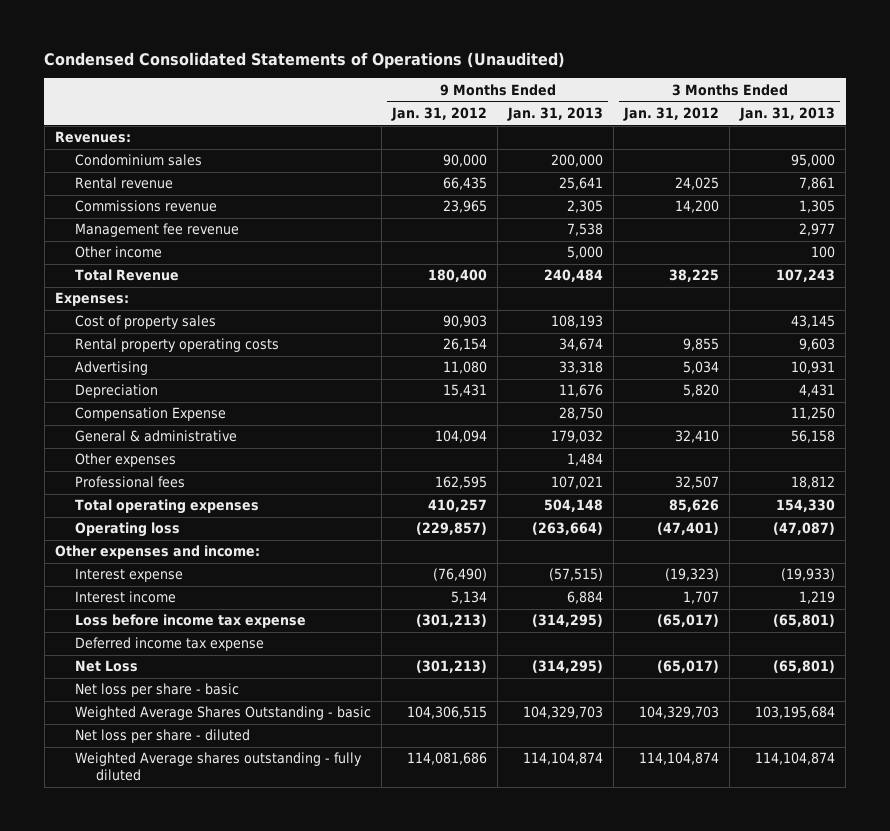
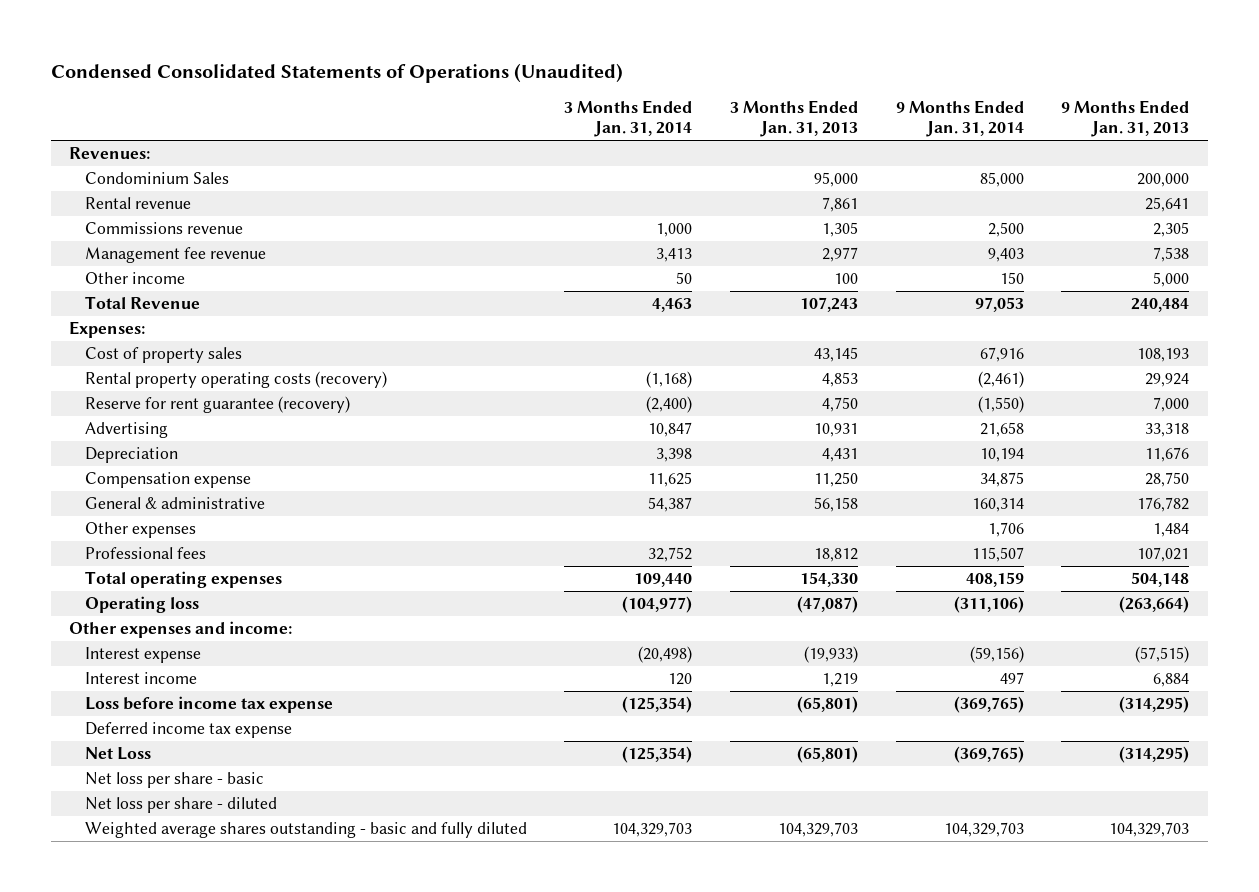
[391,106,488,121] Jan. 31, 2012 -> none
[623,106,720,121] Jan. 31, 2012 -> none
none -> [564,100,693,138] 3 Months Ended Jan. 31, 2014
none -> [895,100,1024,138] 9 Months Ended Jan. 31, 2014
[75,154,203,167] Condominium sales -> [84,172,229,185] Condominium Sales
[75,338,280,353] Rental property operating costs -> [84,371,387,389] Rental property operating costs (recovery)
[559,338,604,352] 34,674 -> [1145,373,1190,388] 29,924
[799,338,836,352] 9,603 -> [821,372,858,388] 4,853
none -> [84,396,350,414] Reserve for rent guarantee (recovery)
[75,407,227,422] Compensation Expense -> [84,472,251,489] Compensation expense
[551,430,604,444] 179,032 -> [1137,497,1190,513] 176,782
[75,706,372,721] Weighted Average Shares Outstanding - basic -> none
[75,752,363,782] Weighted Average shares outstanding - fully diluted -> [84,822,527,839] Weighted average shares outstanding - basic and fully diluted
[523,752,604,766] 114,104,874 -> [1109,822,1190,838] 104,329,703
[755,752,836,766] 114,104,874 -> [777,822,858,838] 104,329,703

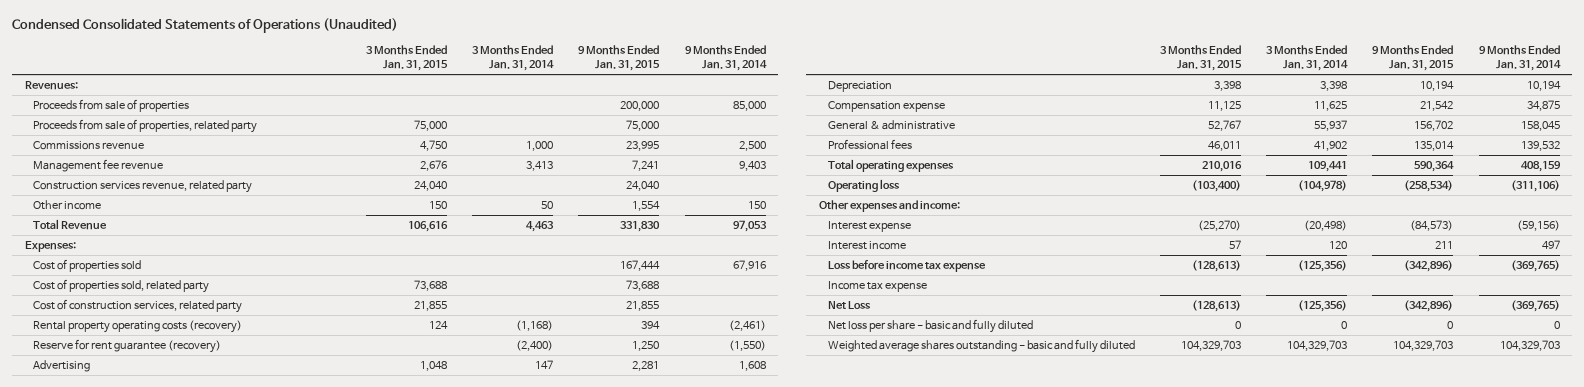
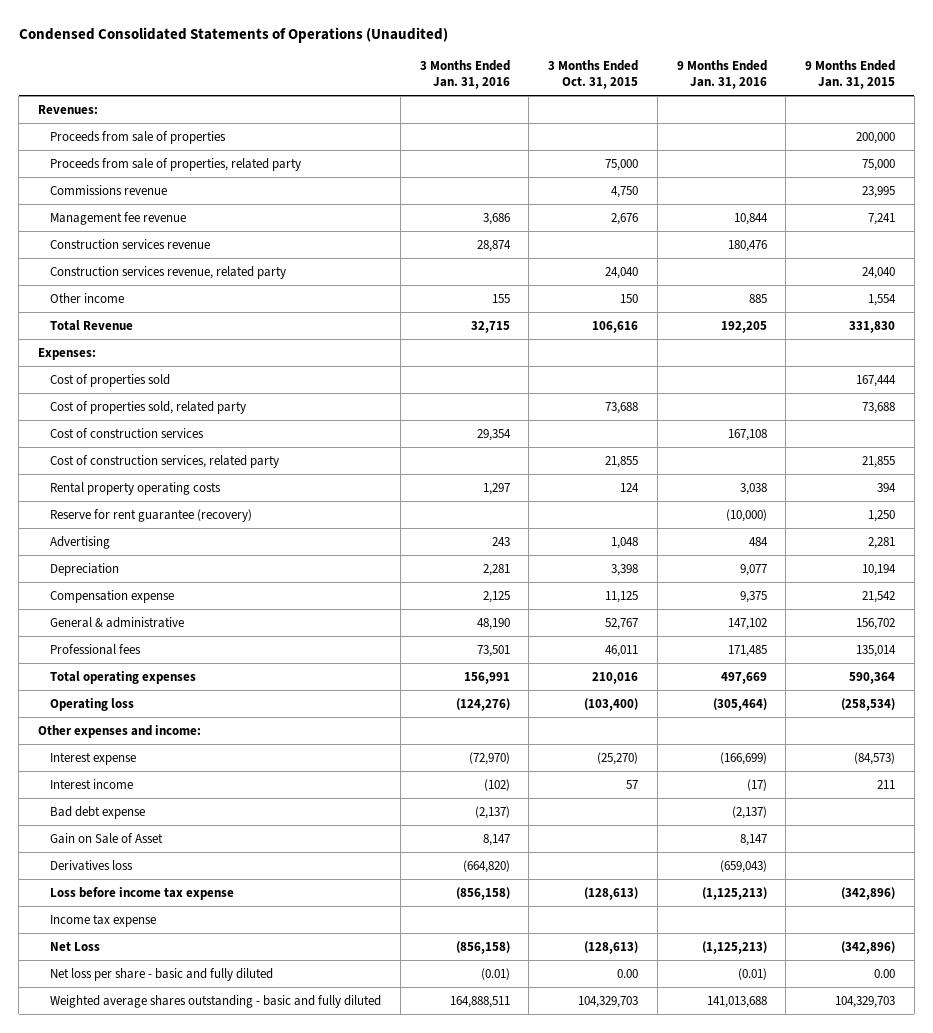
[365,45,448,72] 3 Months Ended Jan. 31, 2015 -> none
[472,45,555,72] 3 Months Ended Jan. 31, 2014 -> none
[684,45,767,72] 9 Months Ended Jan. 31, 2014 -> none
none -> [419,59,510,90] 3 Months Ended Jan. 31, 2016
none -> [548,59,639,90] 3 Months Ended Oct. 31, 2015
none -> [676,59,767,90] 9 Months Ended Jan. 31, 2016
none -> [50,238,211,249] Construction services revenue
none -> [50,427,205,438] Cost of construction services
[33,319,243,333] Rental property operating costs (recovery) -> [50,481,222,495] Rental property operating costs
none -> [50,805,146,819] Bad debt expense
none -> [50,832,164,844] Gain on Sale of Asset
none -> [50,859,134,871] Derivatives loss
[1447,320,1454,329] 0 -> [873,968,895,978] 0.00

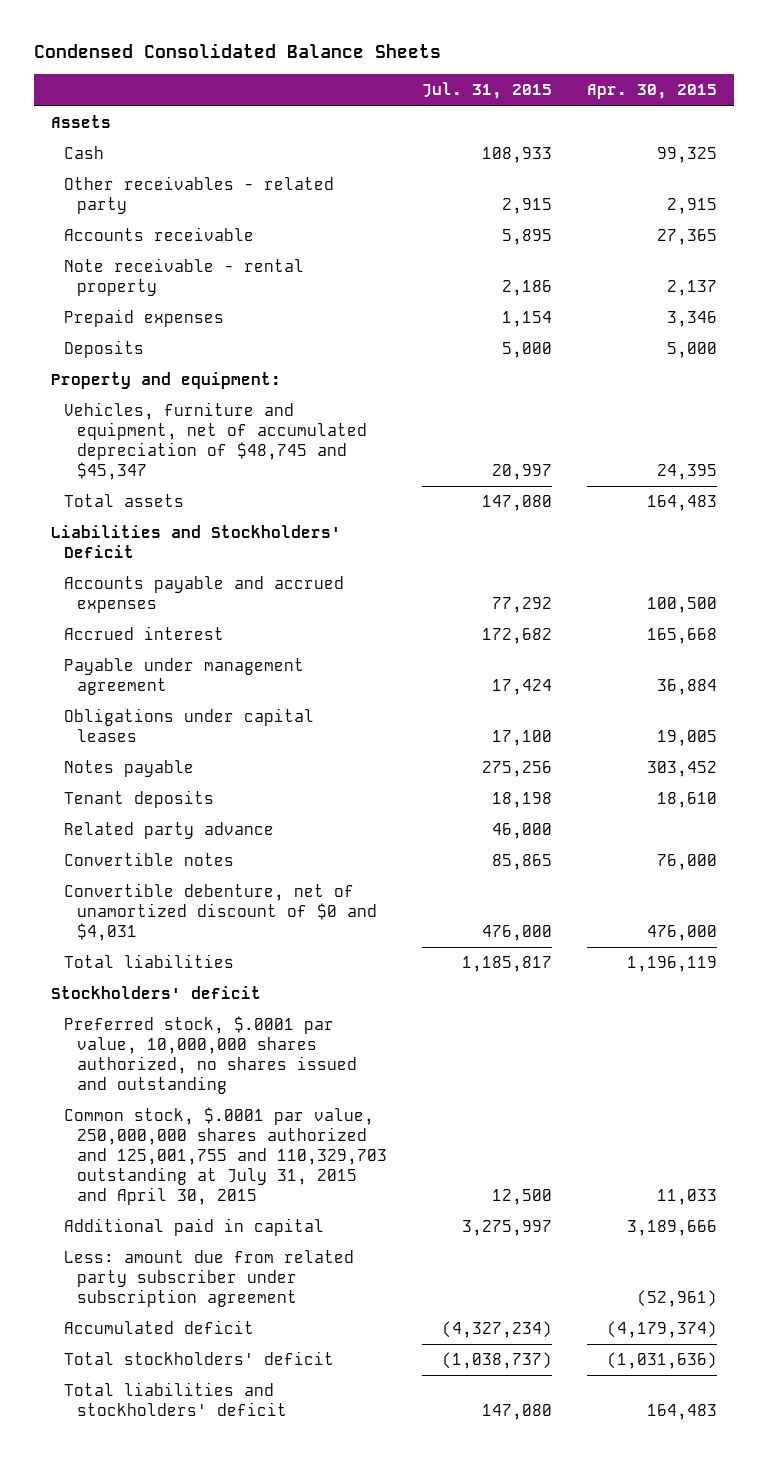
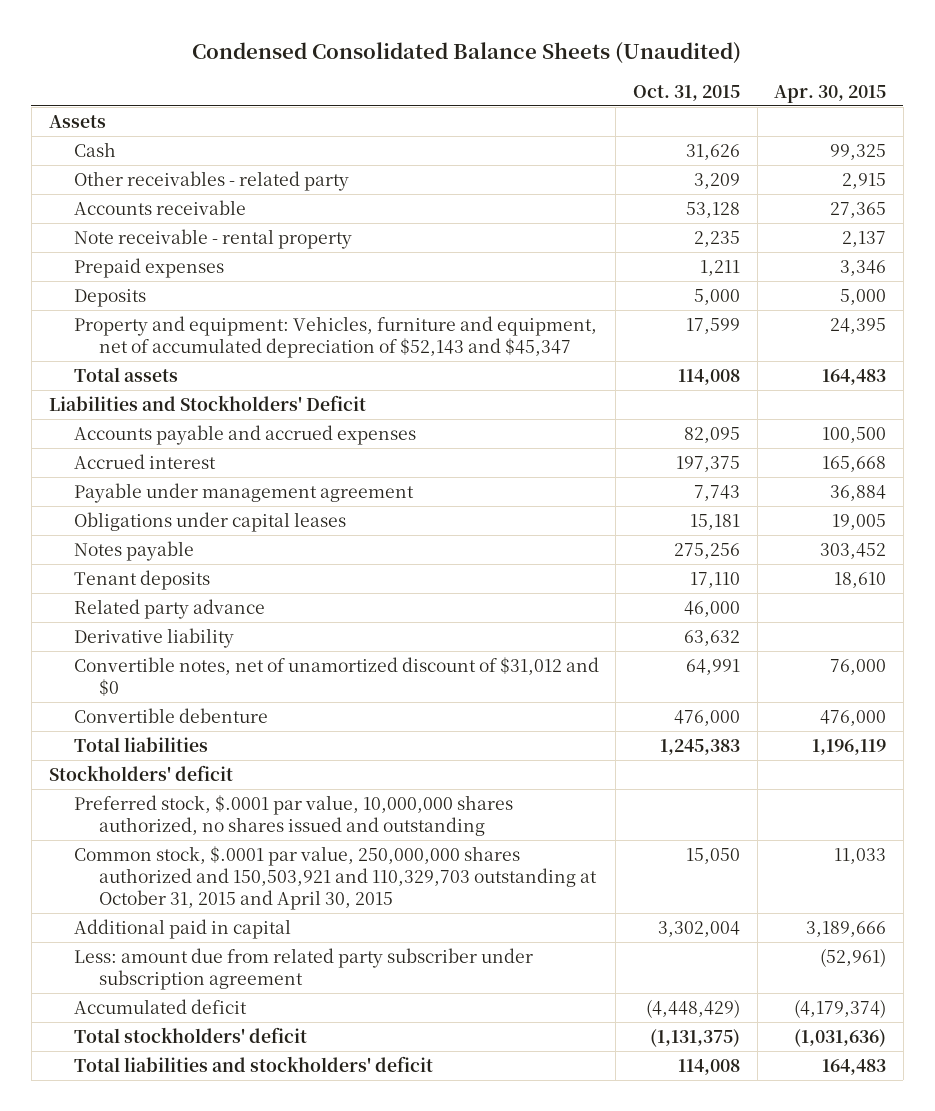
[33,43,441,59] Condensed Consolidated Balance Sheets -> [192,41,742,64] Condensed Consolidated Balance Sheets (Unaudited)
[422,82,553,100] Jul. 31, 2015 -> none
none -> [632,84,740,101] Oct. 31, 2015
[51,372,282,390] Property and equipment: -> none
[64,402,368,480] Vehicles, furniture and equipment, net of accumulated depreciation of $48,745 and $45,347 -> [73,316,597,358] Property and equipment: Vehicles, furniture and equipment, net of accumulated depreciation of $52,143 and $45,347
none -> [73,628,234,649] Derivative liability
[64,852,235,867] Convertible notes -> [73,657,599,696] Convertible notes, net of unamortized discount of $31,012 and $0
[64,883,378,941] Convertible debenture, net of unamortized discount of $0 and $4,031 -> [73,708,268,724] Convertible debenture
[64,1107,388,1205] Common stock, $.0001 par value, 250,000,000 shares authorized and 125,001,755 and 110,329,703 outstanding at July 31, 2015 and April 30, 2015 -> [73,846,597,910] Common stock, $.0001 par value, 250,000,000 shares authorized and 150,503,921 and 110,329,703 outstanding at October 31, 2015 and April 30, 2015

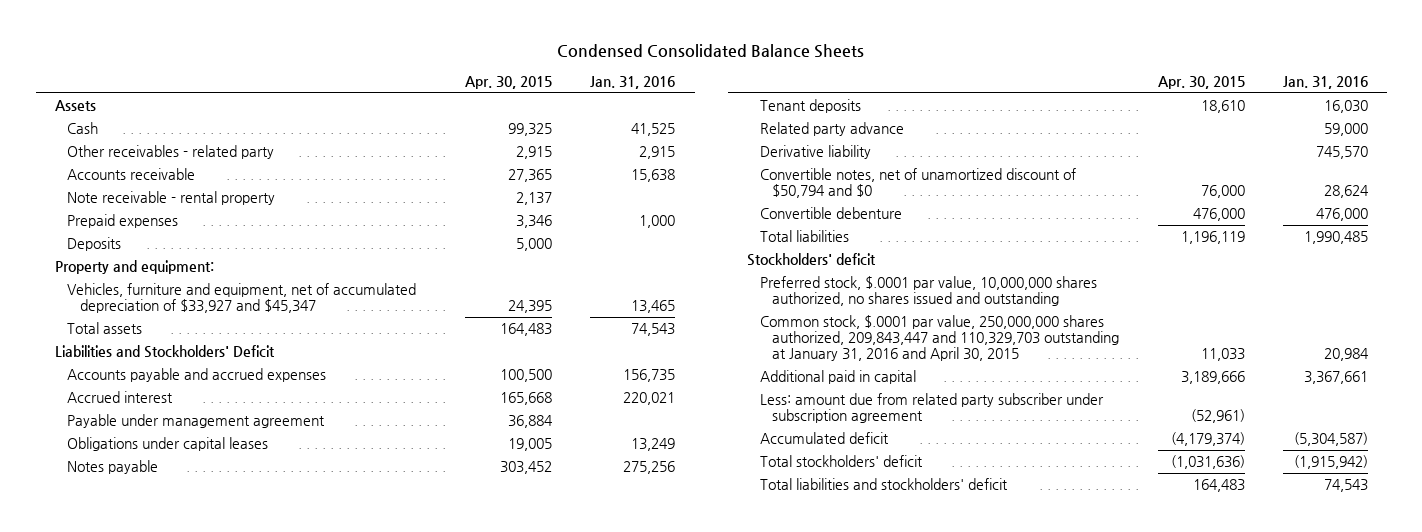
[192,41,742,64] Condensed Consolidated Balance Sheets (Unaudited) -> [557,44,865,59] Condensed Consolidated Balance Sheets
[632,84,740,101] Oct. 31, 2015 -> none
none -> [590,75,676,89] Jan. 31, 2016
none -> [54,260,214,275] Property and equipment:
[73,316,597,358] Property and equipment: Vehicles, furniture and equipment, net of accumulated depreciation of $52,143 and $45,347 -> [67,283,417,314] Vehicles, furniture and equipment, net of accumulated depreciation of $33,927 and $45,347
[73,657,599,696] Convertible notes, net of unamortized discount of $31,012 and $0 -> [759,168,1076,199] Convertible notes, net of unamortized discount of $50,794 and $0
[73,846,597,910] Common stock, $.0001 par value, 250,000,000 shares authorized and 150,503,921 and 110,329,703 outstanding at October 31, 2015 and April 30, 2015 -> [759,315,1120,361] Common stock, $.0001 par value, 250,000,000 shares authorized, 209,843,447 and 110,329,703 outstanding at January 31, 2016 and April 30, 2015

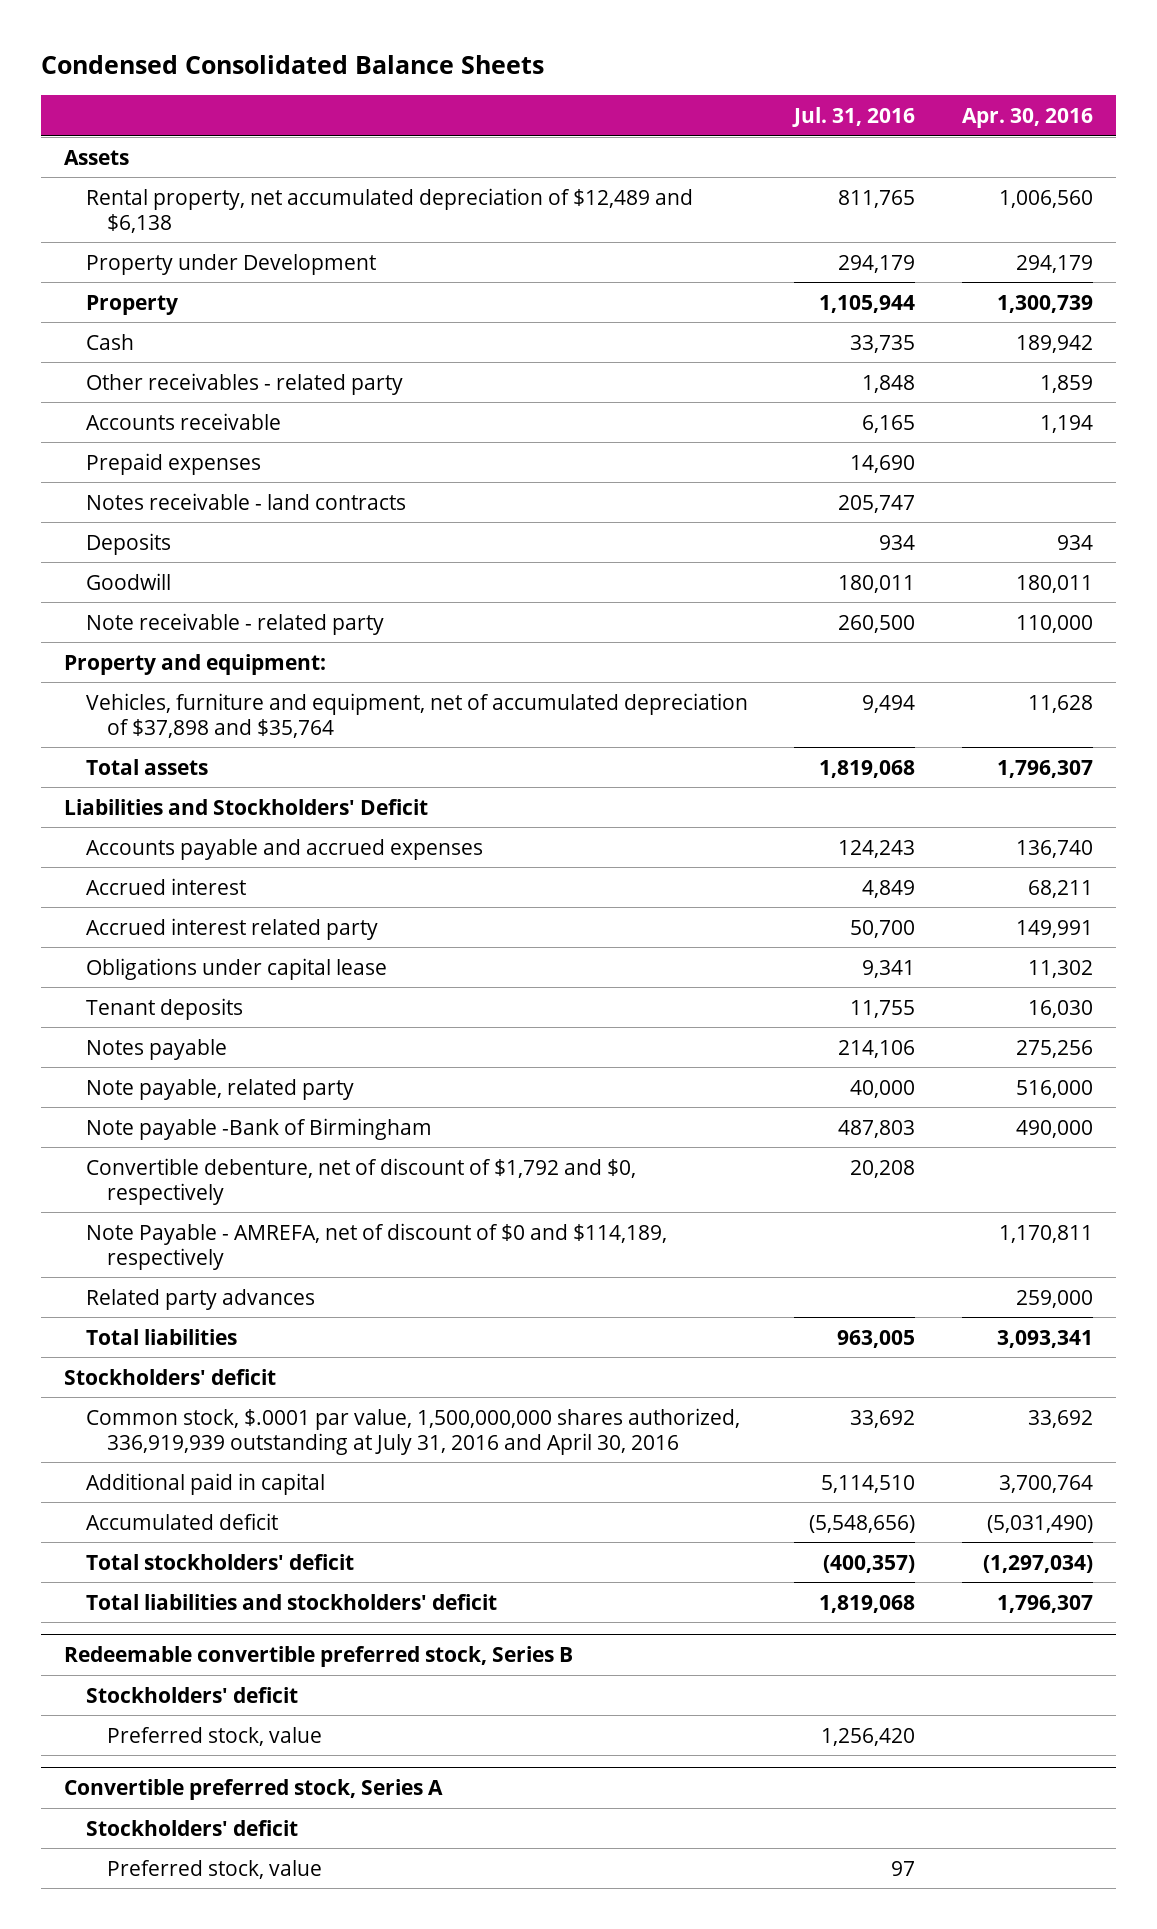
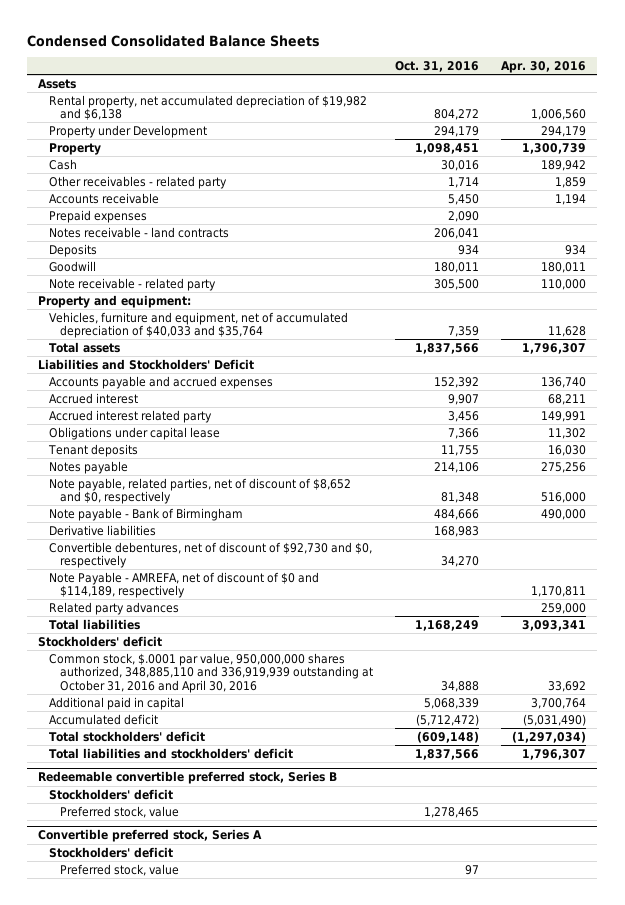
[792,106,916,127] Jul. 31, 2016 -> none
none -> [395,60,480,72] Oct. 31, 2016
[85,187,693,233] Rental property, net accumulated depreciation of $12,489 and $6,138 -> [49,94,368,121] Rental property, net accumulated depreciation of $19,982 and $6,138
[85,692,748,738] Vehicles, furniture and equipment, net of accumulated depreciation of $37,898 and $35,764 -> [49,311,349,339] Vehicles, furniture and equipment, net of accumulated depreciation of $40,033 and $35,764
[85,1078,354,1100] Note payable, related party -> [49,477,352,505] Note payable, related parties, net of discount of $8,652 and $0, respectively
[85,1117,432,1140] Note payable -Bank of Birmingham -> [49,507,244,521] Note payable - Bank of Birmingham
none -> [49,524,157,536] Derivative liabilities
[85,1157,636,1205] Convertible debenture, net of discount of $1,792 and $0, respectively -> [49,541,373,569] Convertible debentures, net of discount of $92,730 and $0, respectively
[85,1407,740,1455] Common stock, $.0001 par value, 1,500,000,000 shares authorized, 336,919,939 outstanding at July 31, 2016 and April 30, 2016 -> [49,652,374,693] Common stock, $.0001 par value, 950,000,000 shares authorized, 348,885,110 and 336,919,939 outstanding at October 31, 2016 and April 30, 2016

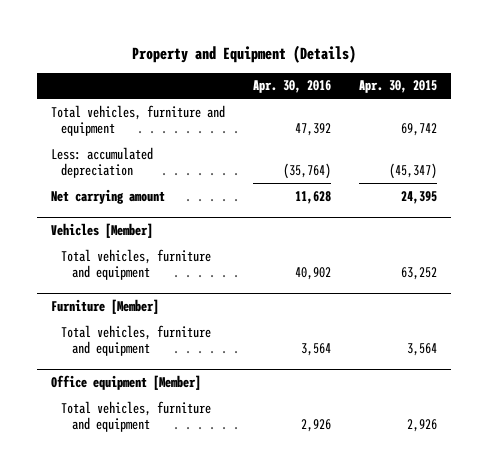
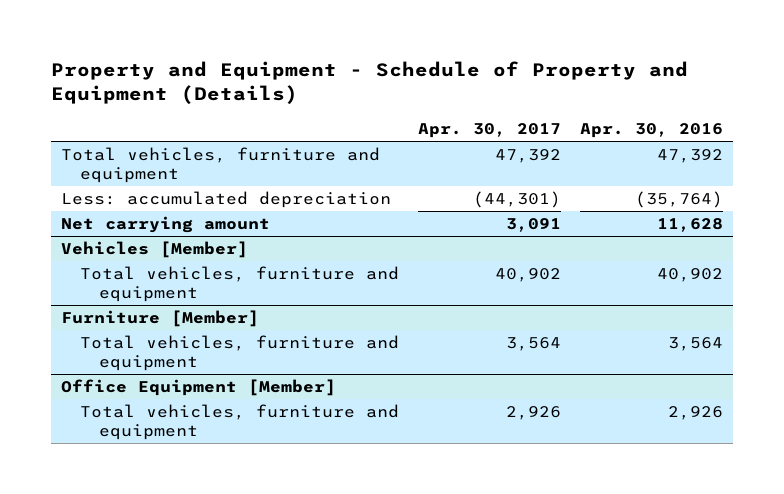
[132,44,357,63] Property and Equipment (Details) -> [51,60,689,104] Property and Equipment - Schedule of Property and Equipment (Details)
[358,80,437,94] Apr. 30, 2015 -> none
none -> [417,122,561,138] Apr. 30, 2017
[51,375,202,391] Office equipment [Member] -> [60,379,336,397] Office Equipment [Member]

